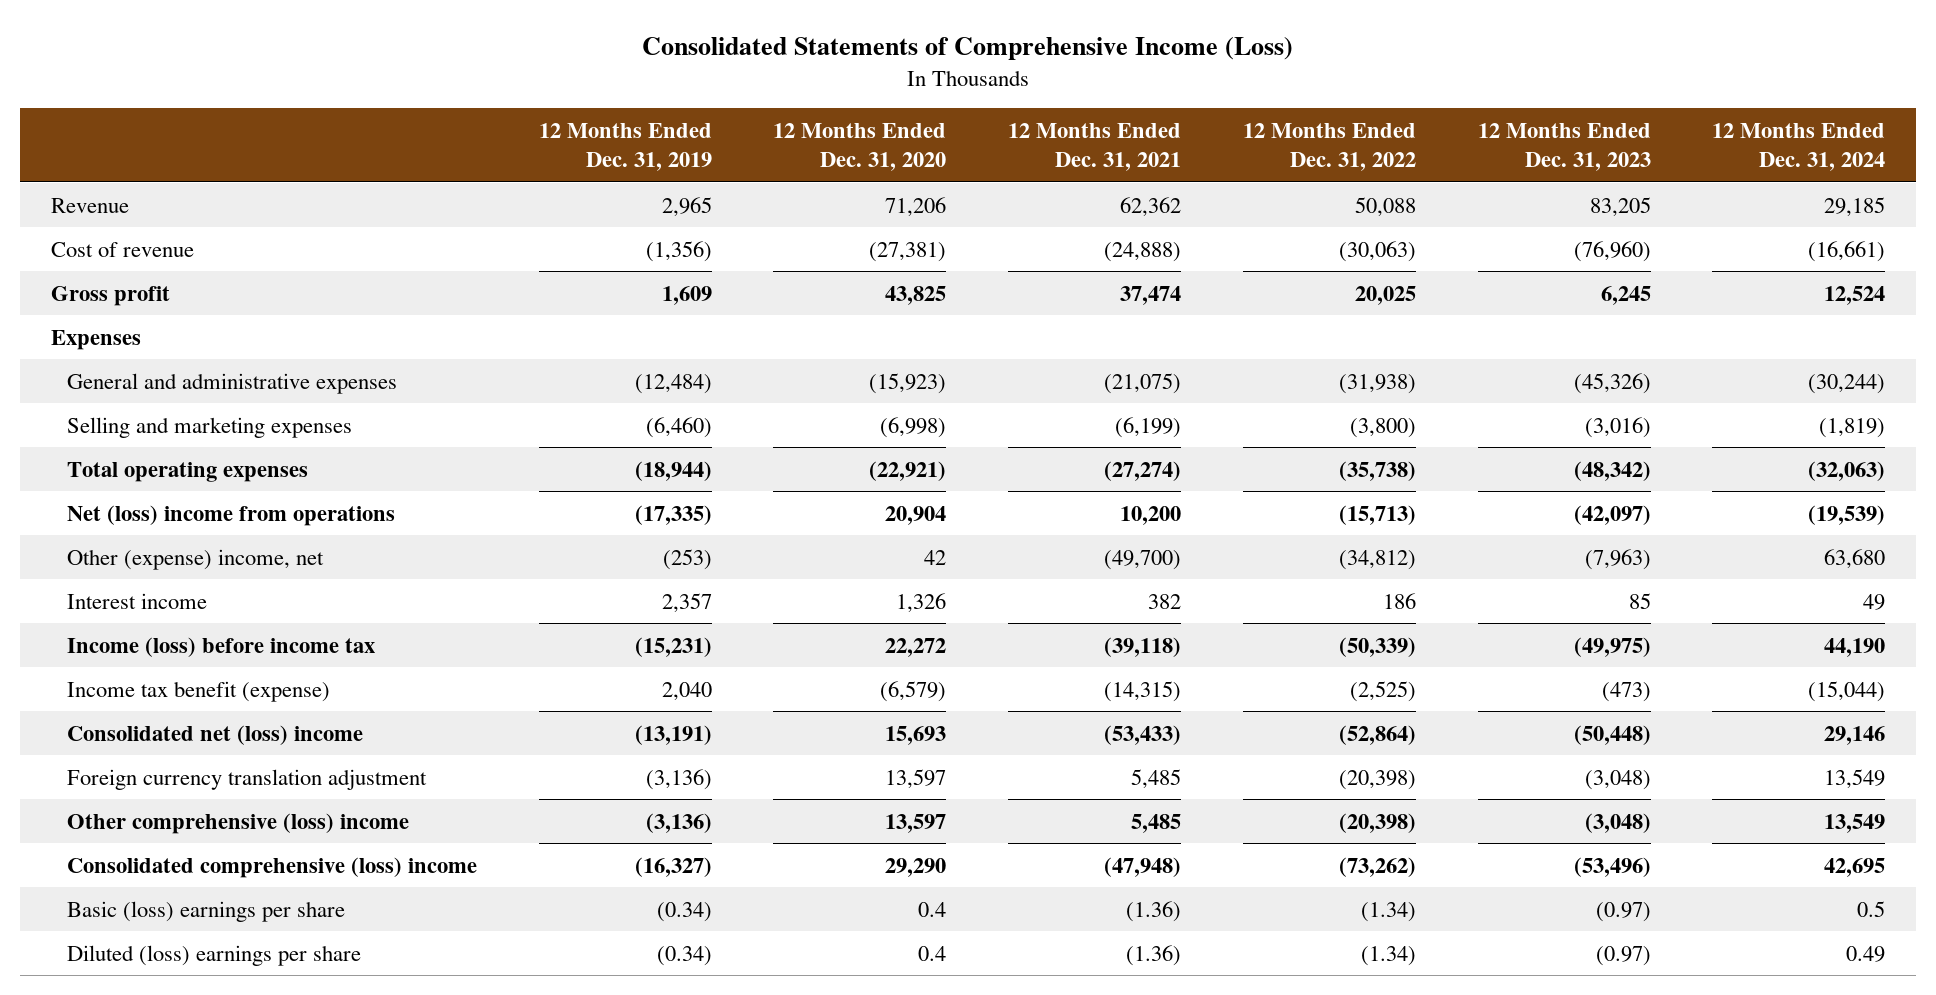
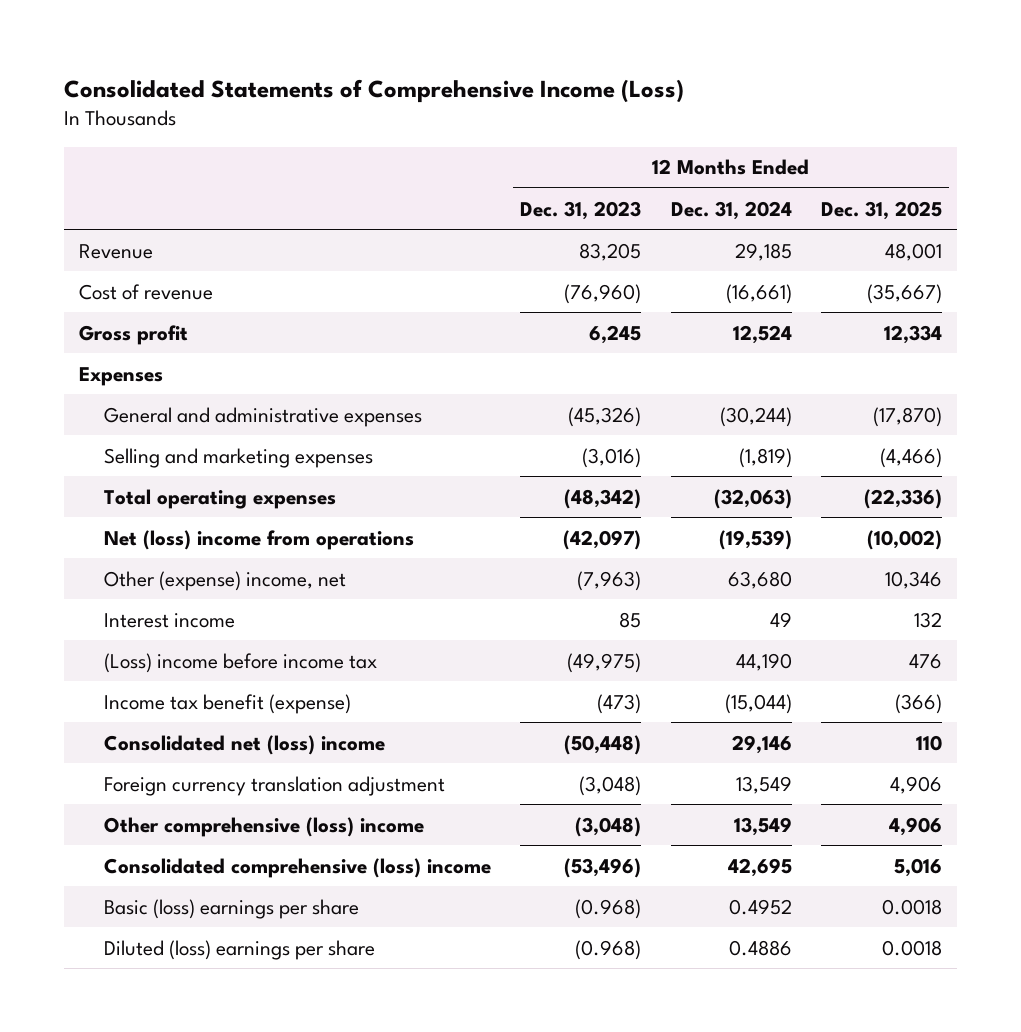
[538,123,712,172] 12 Months Ended Dec. 31, 2019 -> none
[773,123,947,172] 12 Months Ended Dec. 31, 2020 -> none
[1008,123,1182,172] 12 Months Ended Dec. 31, 2021 -> none
[1242,123,1416,172] 12 Months Ended Dec. 31, 2022 -> none
none -> [821,200,943,220] Dec. 31, 2025
[66,636,375,657] Income (loss) before income tax -> [104,652,378,673] (Loss) income before income tax
[1595,901,1651,922] (0.97) -> [575,898,642,919] (0.968)
[1857,900,1886,917] 0.5 -> [728,898,792,915] 0.4952
[1595,945,1651,966] (0.97) -> [575,939,642,960] (0.968)
[1846,945,1886,962] 0.49 -> [728,939,792,956] 0.4886

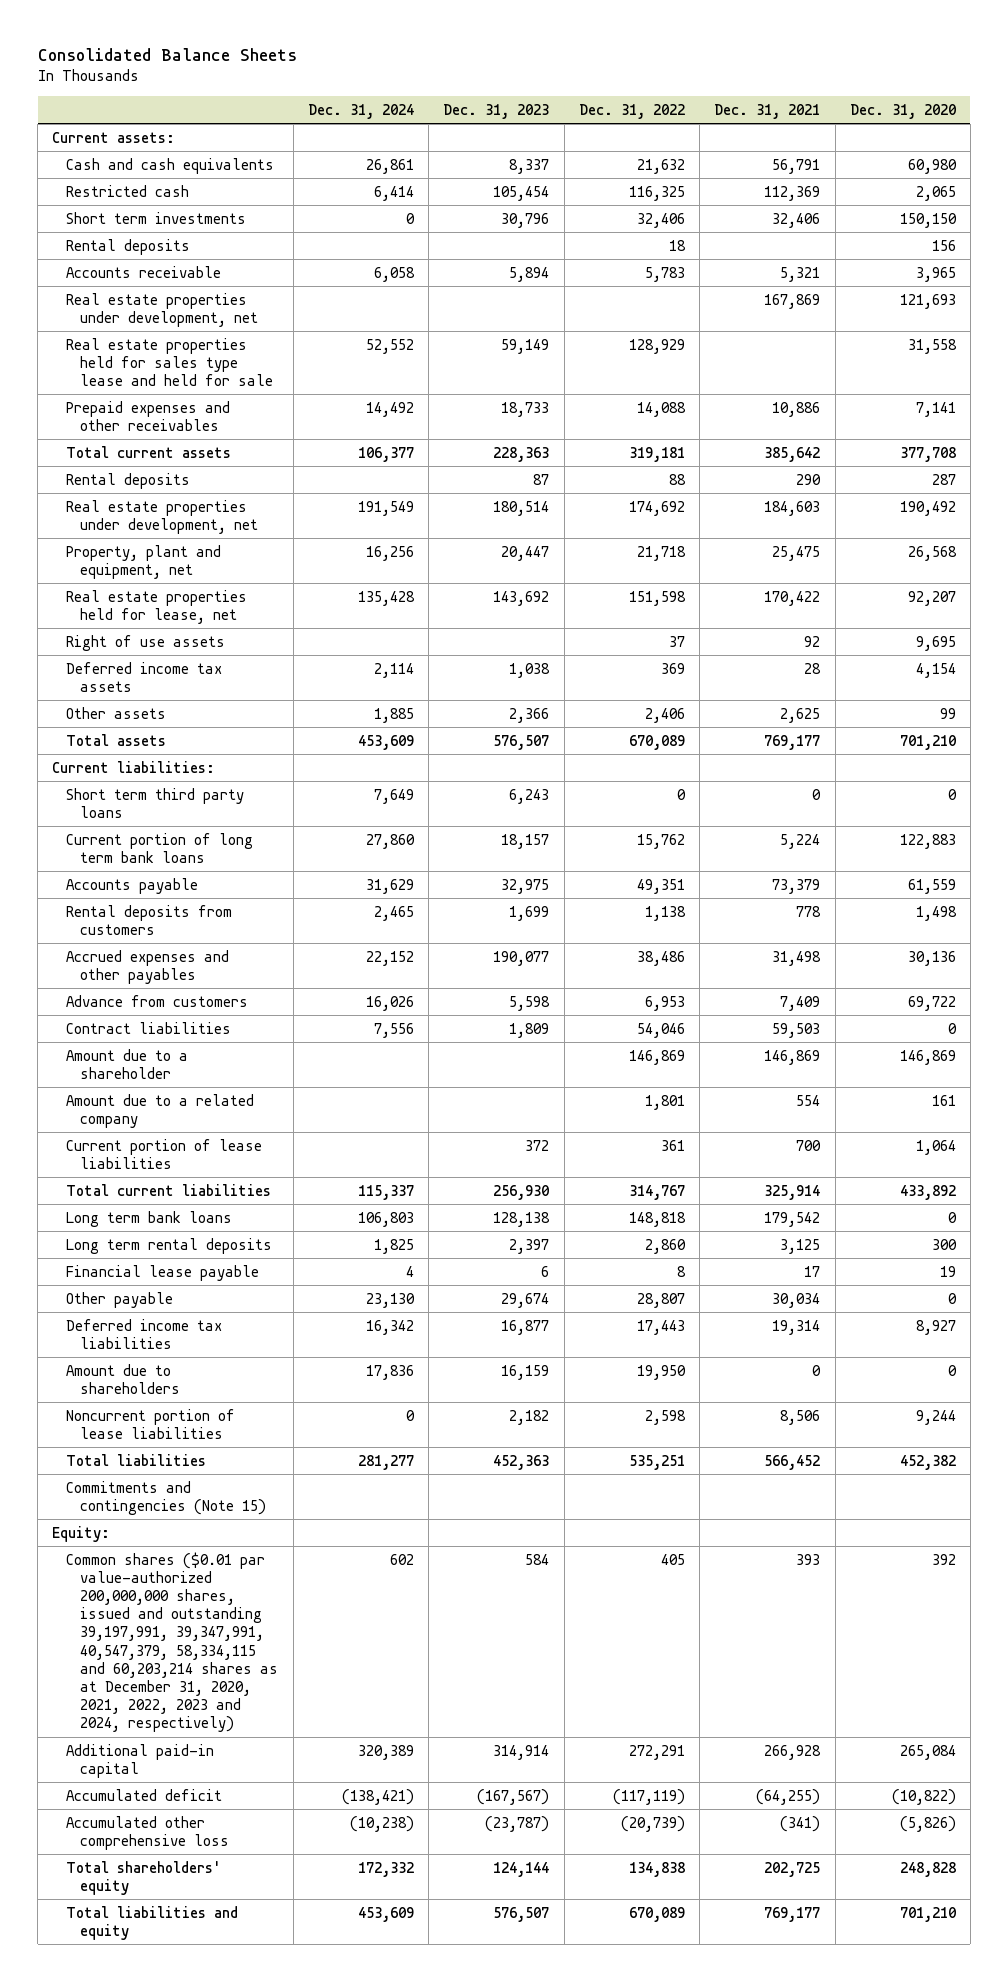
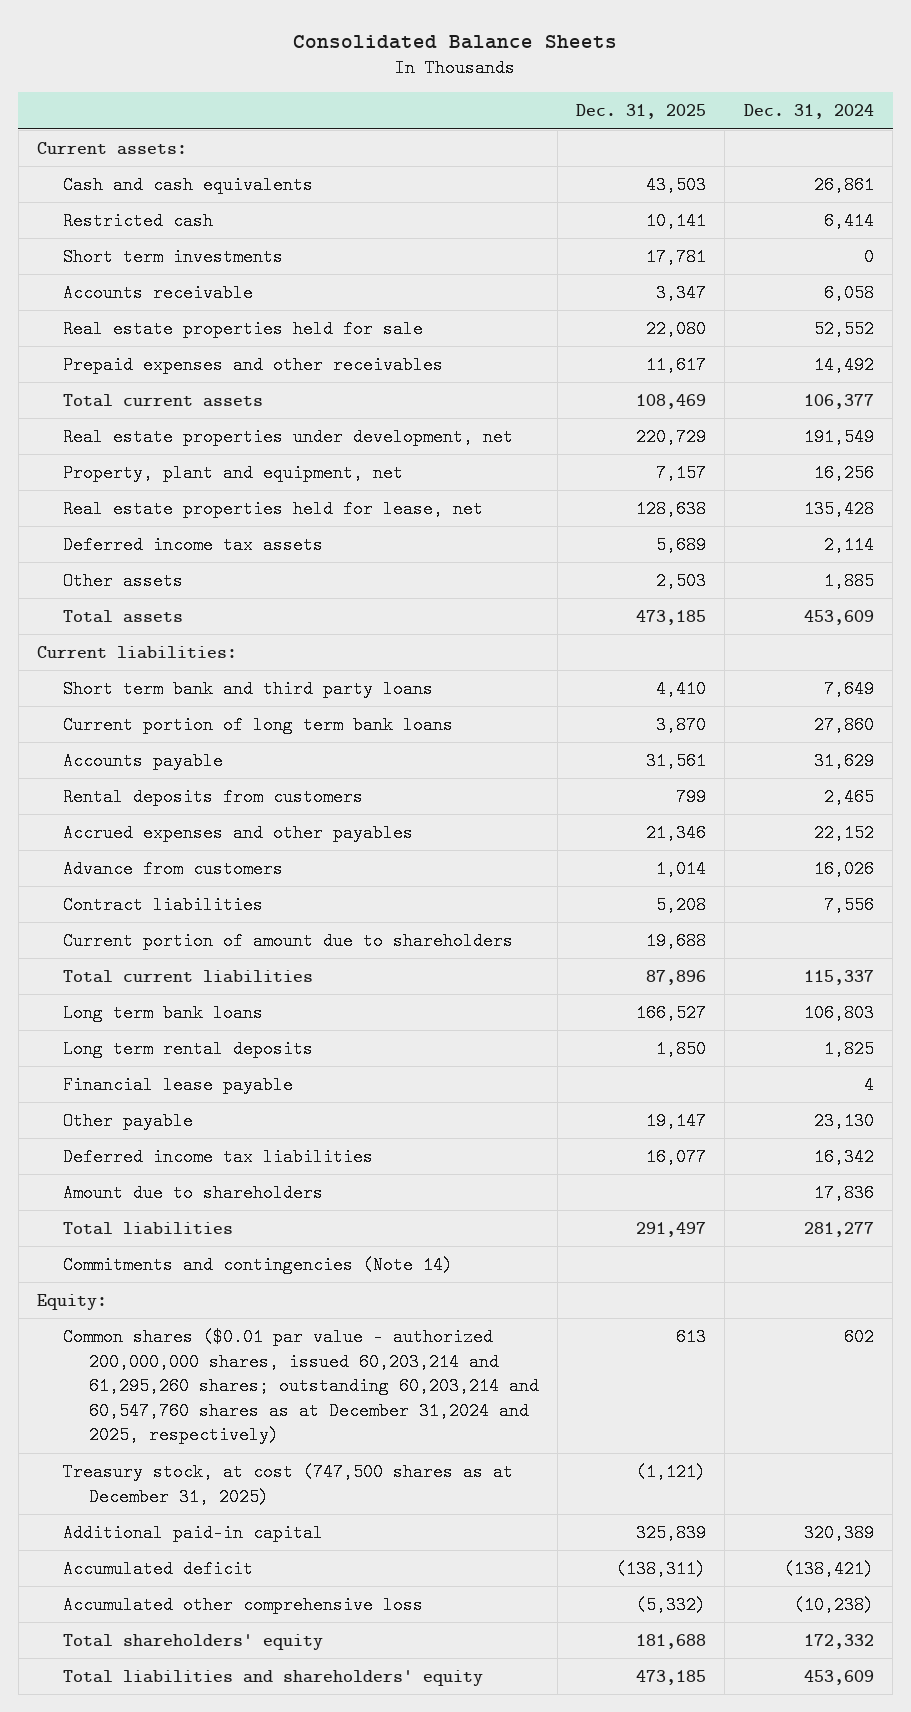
[443,104,550,120] Dec. 31, 2023 -> none
[578,104,685,120] Dec. 31, 2022 -> none
[714,104,821,120] Dec. 31, 2021 -> none
[849,104,956,120] Dec. 31, 2020 -> none
none -> [576,104,707,120] Dec. 31, 2025
[66,238,191,255] Rental deposits -> none
[66,292,259,327] Real estate properties under development, net -> none
[66,337,274,387] Real estate properties held for sales type lease and held for sale -> [62,319,423,338] Real estate properties held for sale
[66,472,191,489] Rental deposits -> none
[66,634,226,651] Right of use assets -> none
[66,787,245,818] Short term third party loans -> [62,679,433,698] Short term bank and third party loans
[66,1093,255,1128] Amount due to a related company -> none
[66,1138,263,1169] Current portion of lease liabilities -> none
[66,1048,189,1079] Amount due to a shareholder -> [62,931,513,950] Current portion of amount due to shareholders
[66,1408,236,1439] Noncurrent portion of lease liabilities -> none
[66,1480,267,1515] Commitments and contingencies (Note 15) -> [62,1255,453,1274] Commitments and contingencies (Note 14)
[66,1551,279,1733] Common shares ($0.01 par value-authorized 200,000,000 shares, issued and outstanding 39,197,991, 39,347,991, 40,547,379, 58,334,115 and 60,203,214 shares as at December 31, 2020, 2021, 2022, 2023 and 2024, respectively) -> [62,1327,539,1445] Common shares ($0.01 par value - authorized 200,000,000 shares, issued 60,203,214 and 61,295,260 shares; outstanding 60,203,214 and 60,547,760 shares as at December 31,2024 and 2025, respectively)
none -> [62,1462,513,1506] Treasury stock, at cost (747,500 shares as at December 31, 2025)
[66,1905,239,1940] Total liabilities and equity -> [62,1669,483,1686] Total liabilities and shareholders' equity

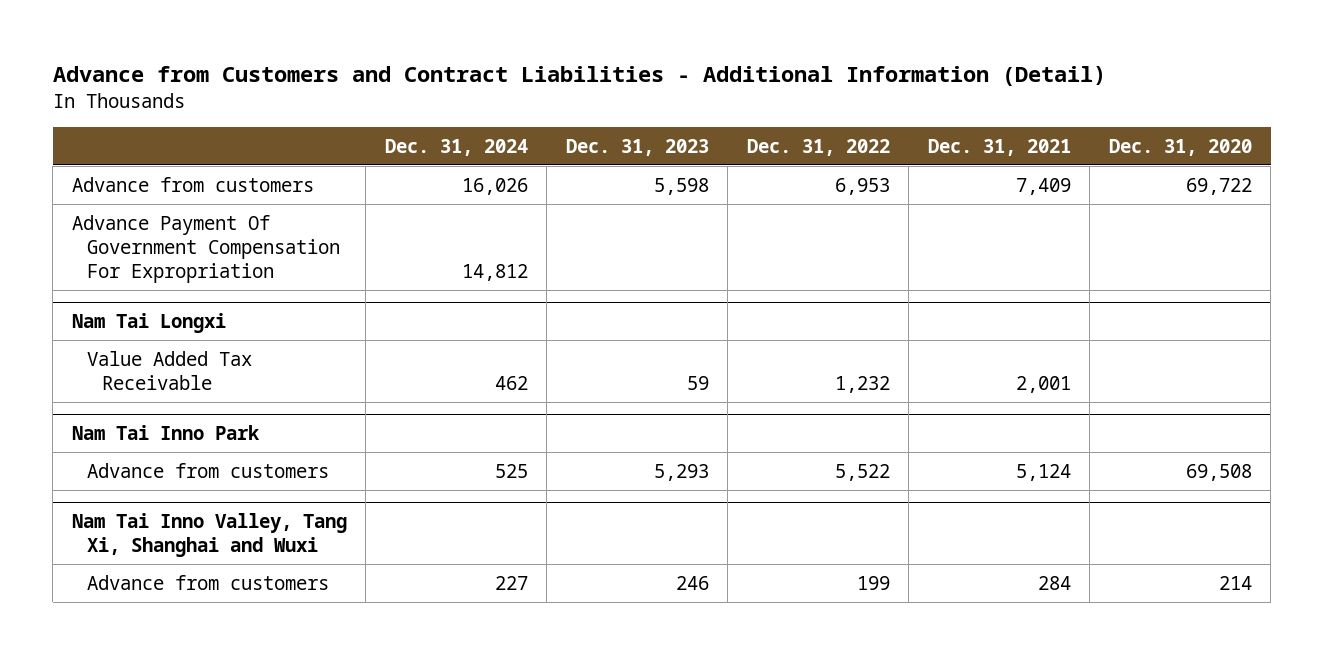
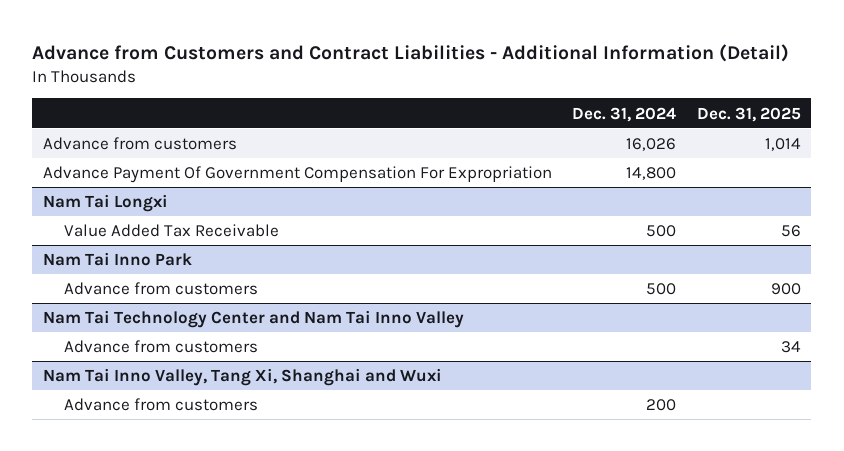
[565,138,709,156] Dec. 31, 2023 -> none
[746,138,890,156] Dec. 31, 2022 -> none
[927,138,1071,156] Dec. 31, 2021 -> none
[1108,138,1252,156] Dec. 31, 2020 -> none
none -> [696,106,801,122] Dec. 31, 2025
[461,264,528,282] 14,812 -> [626,167,677,181] 14,800
[494,375,528,390] 462 -> [646,225,677,238] 500
[494,463,528,478] 525 -> [646,283,677,296] 500
none -> [42,310,464,329] Nam Tai Technology Center and Nam Tai Inno Valley
none -> [64,340,259,354] Advance from customers
[494,575,528,590] 227 -> [646,399,677,412] 200

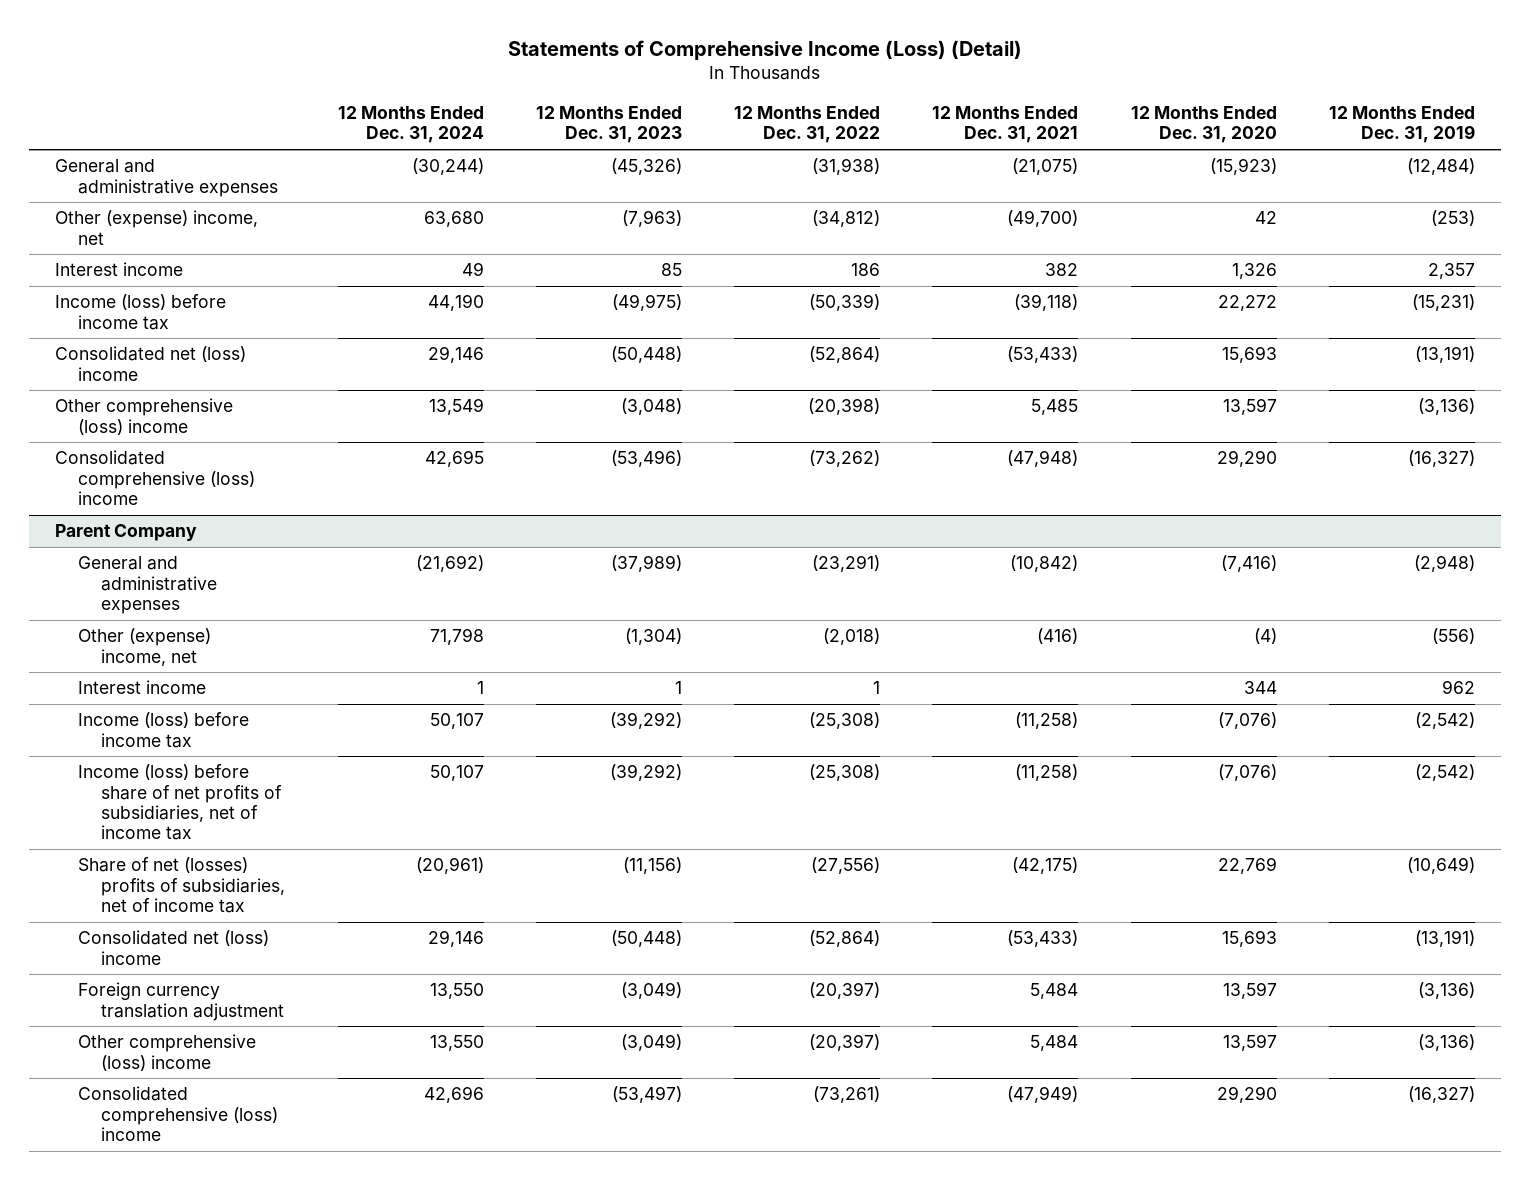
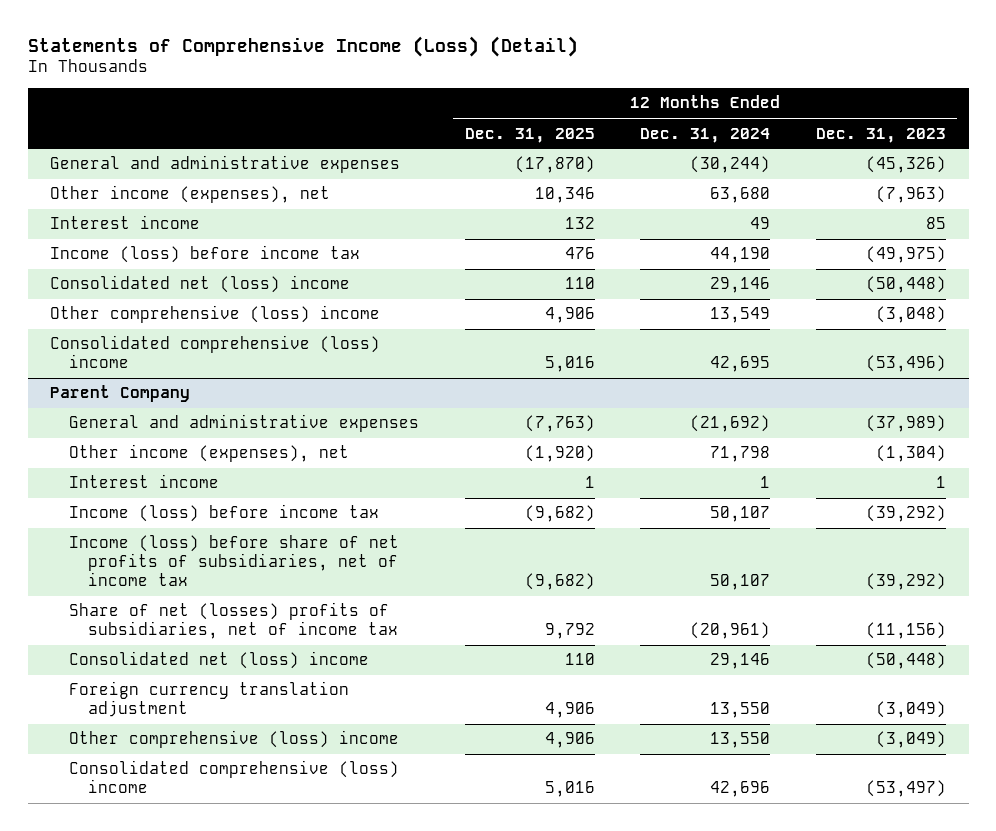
[734,105,881,144] 12 Months Ended Dec. 31, 2022 -> none
[932,105,1079,144] 12 Months Ended Dec. 31, 2021 -> none
[1130,105,1277,144] 12 Months Ended Dec. 31, 2020 -> none
[1328,105,1475,144] 12 Months Ended Dec. 31, 2019 -> none
none -> [464,127,595,143] Dec. 31, 2025
[54,210,258,245] Other (expense) income, net -> [50,185,331,204] Other income (expenses), net
[78,628,212,666] Other (expense) income, net -> [68,444,349,463] Other income (expenses), net

